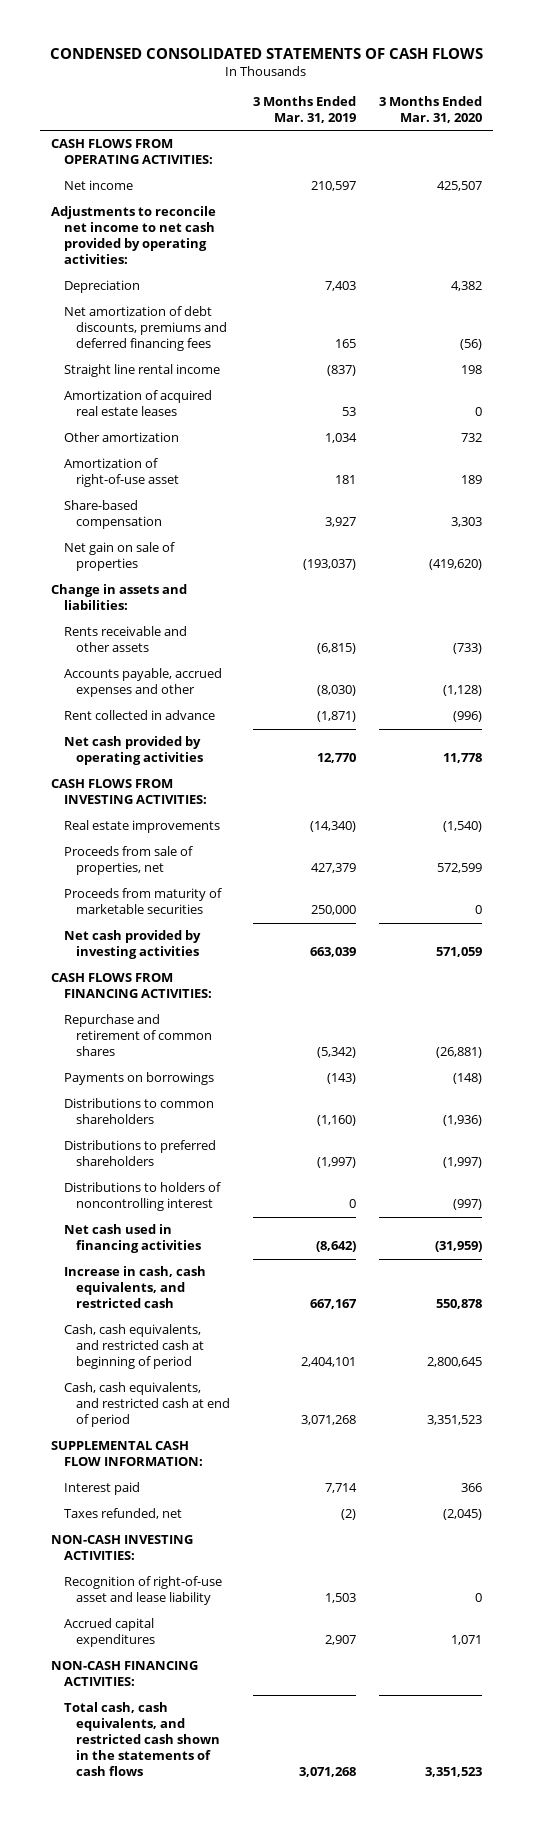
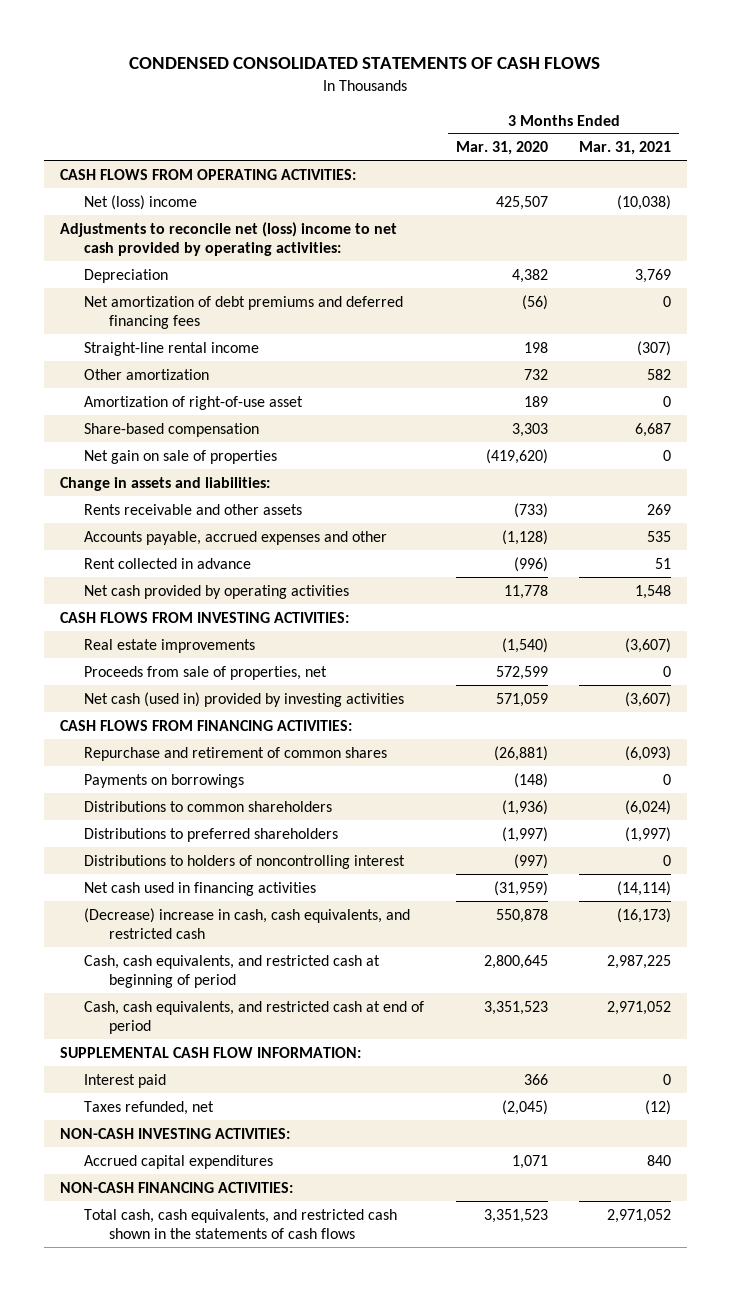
[252,95,356,123] 3 Months Ended Mar. 31, 2019 -> none
none -> [579,141,672,156] Mar. 31, 2021
[63,180,133,191] Net income -> [84,194,198,210] Net (loss) income
[51,206,217,265] Adjustments to reconcile net income to net cash provided by operating activities: -> [59,221,397,256] Adjustments to reconcile net (loss) income to net cash provided by operating activities:
[63,390,212,417] Amortization of acquired real estate leases -> none
[63,306,228,352] Net amortization of debt discounts, premiums and deferred financing fees -> [84,295,404,329] Net amortization of debt premiums and deferred financing fees
[63,364,220,378] Straight line rental income -> [84,341,260,356] Straight-line rental income
[63,888,222,915] Proceeds from maturity of marketable securities -> none
[63,930,201,960] Net cash provided by investing activities -> [84,691,405,707] Net cash (used in) provided by investing activities
[63,1266,206,1309] Increase in cash, cash equivalents, and restricted cash -> [84,907,411,939] (Decrease) increase in cash, cash equivalents, and restricted cash
[63,1576,222,1606] Recognition of right-of-use asset and lease liability -> none

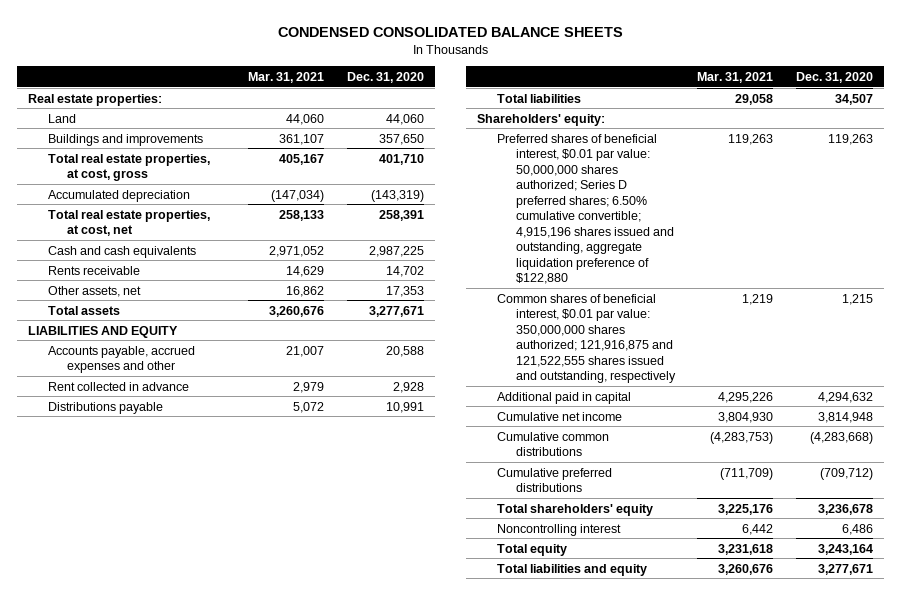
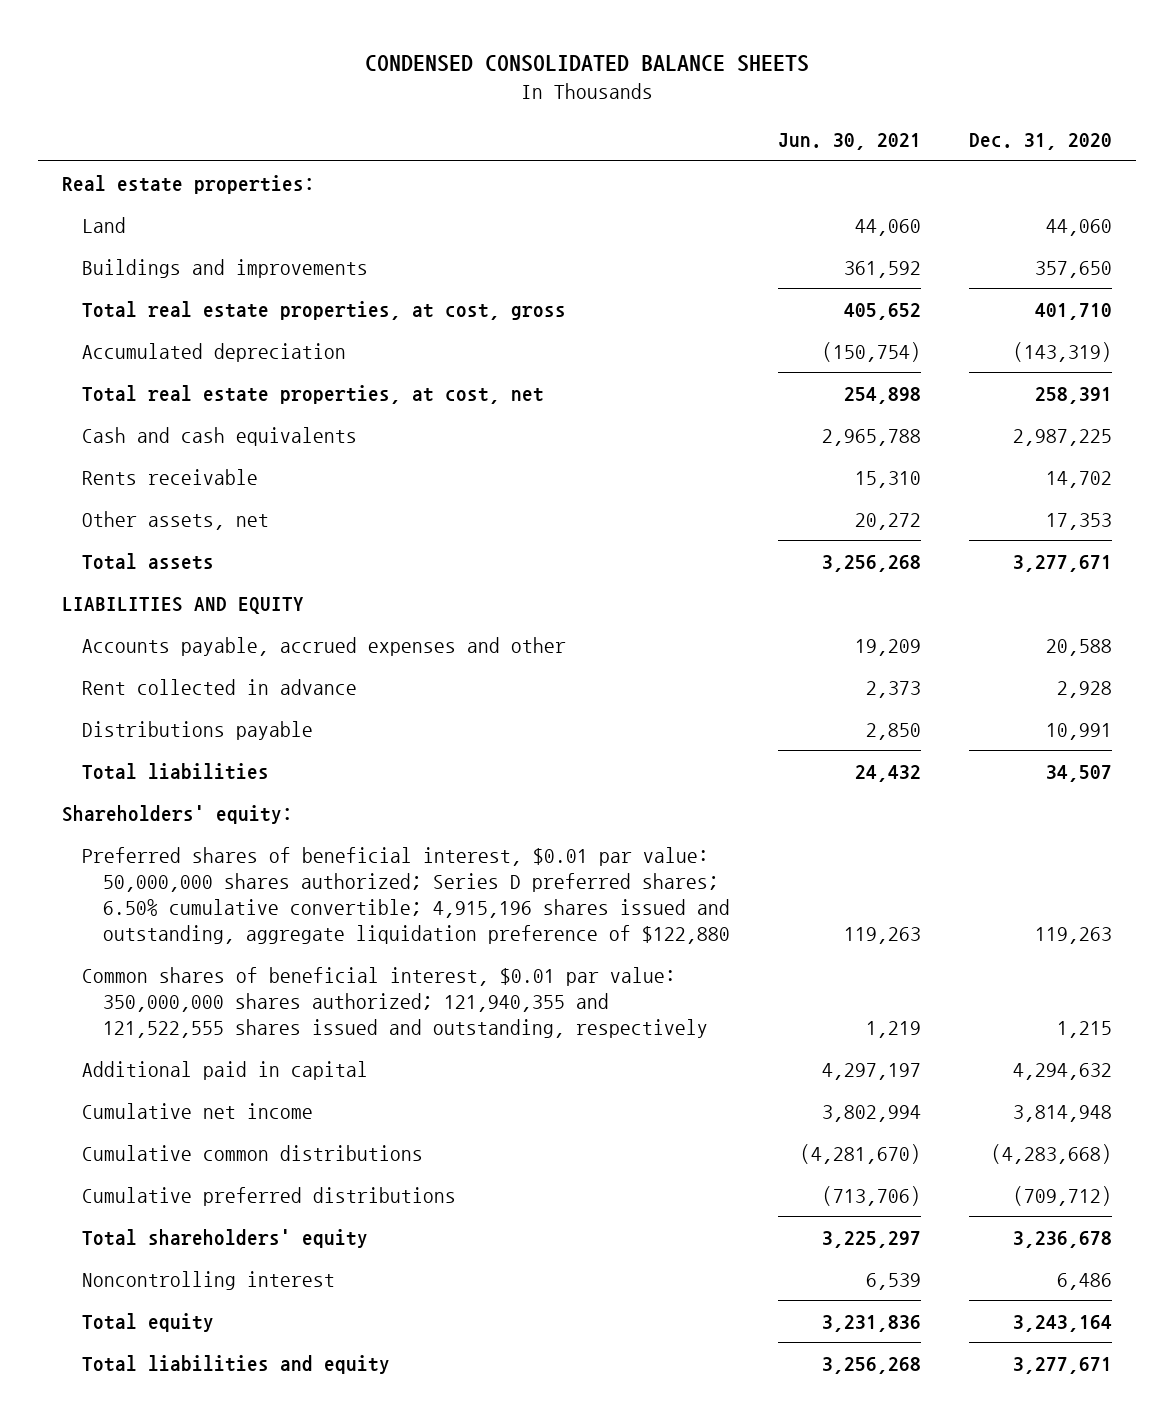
[248,71,325,83] Mar. 31, 2021 -> none
none -> [777,133,921,151] Jun. 30, 2021
[496,293,677,384] Common shares of beneficial interest, $0.01 par value: 350,000,000 shares authorized; 121,916,875 and 121,522,555 shares issued and outstanding, respectively -> [82,966,708,1038] Common shares of beneficial interest, $0.01 par value: 350,000,000 shares authorized; 121,940,355 and 121,522,555 shares issued and outstanding, respectively

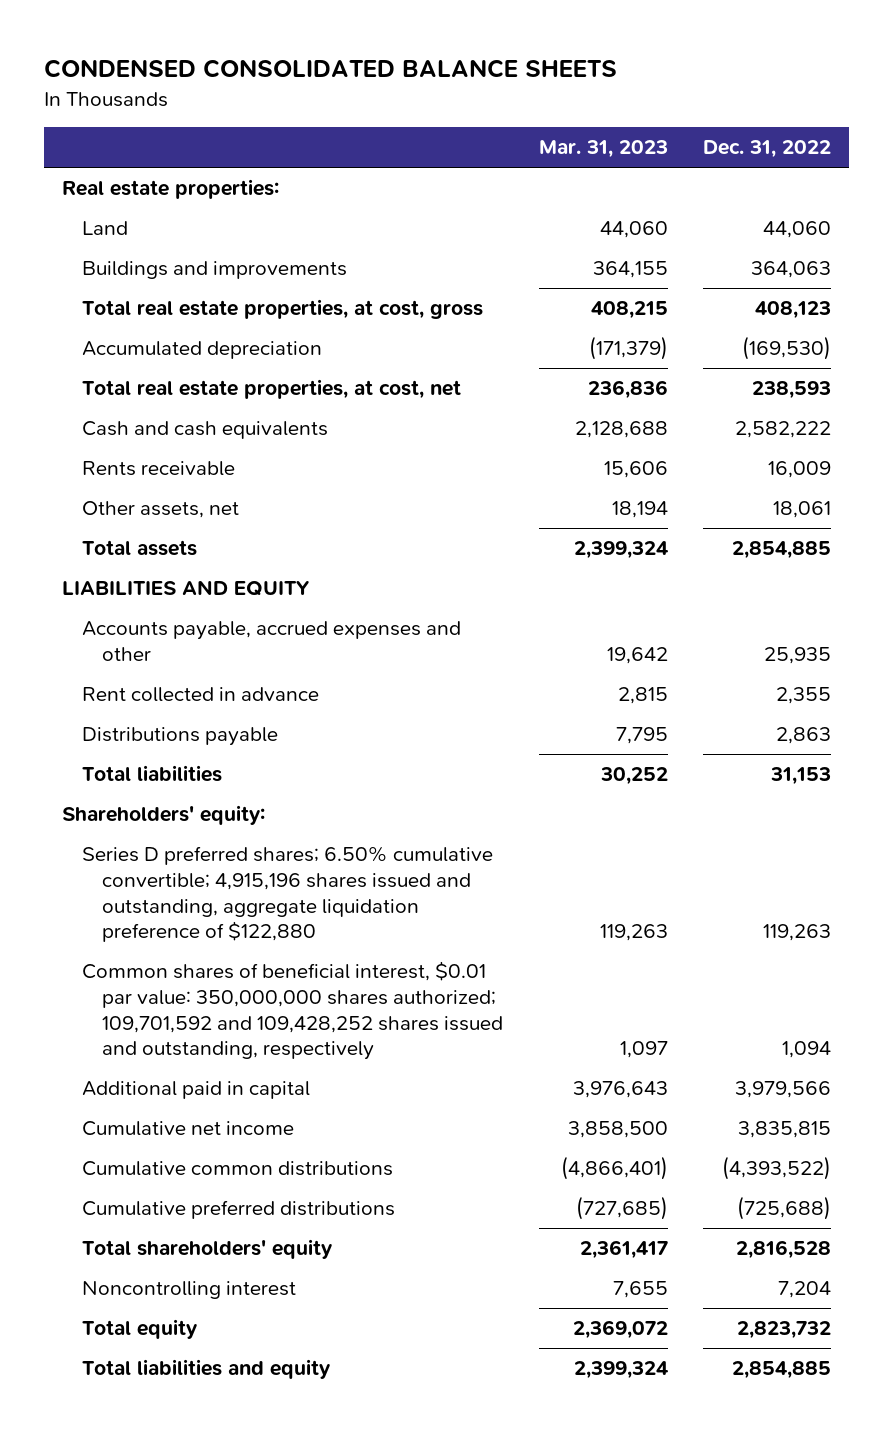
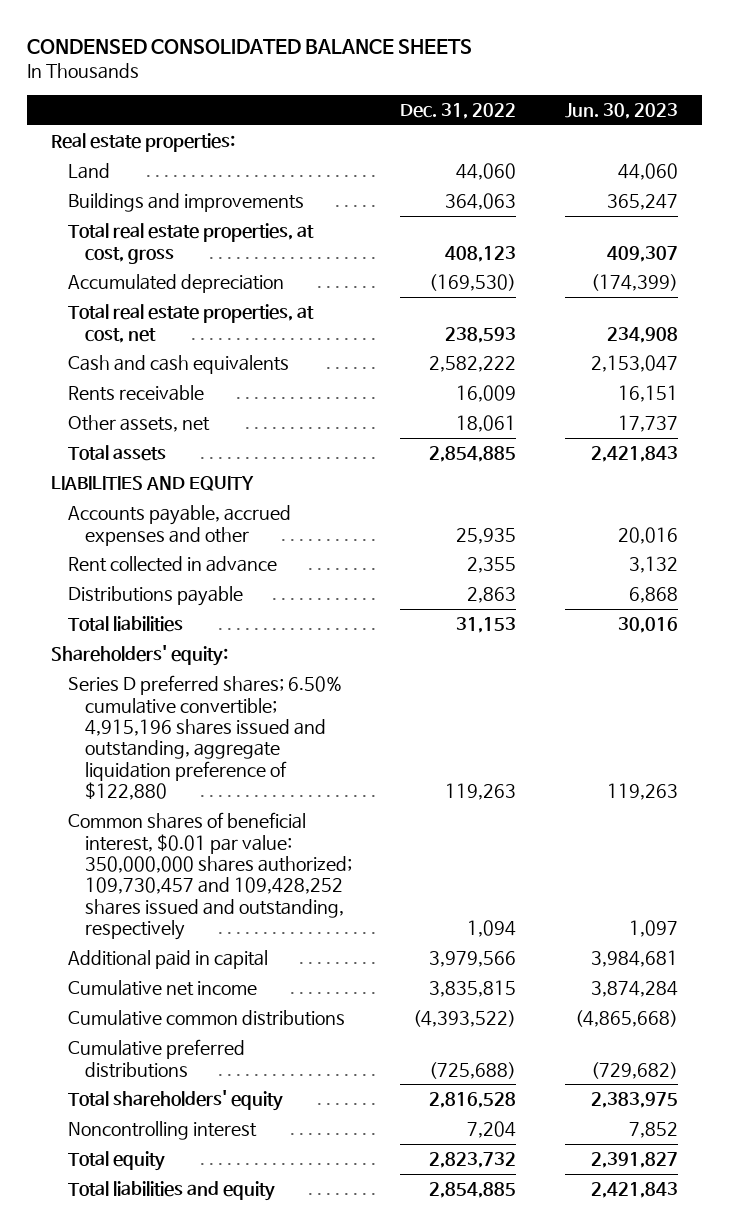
[538,140,668,159] Mar. 31, 2023 -> none
none -> [565,103,679,120] Jun. 30, 2023
[82,961,504,1061] Common shares of beneficial interest, $0.01 par value: 350,000,000 shares authorized; 109,701,592 and 109,428,252 shares issued and outstanding, respectively -> [67,812,352,941] Common shares of beneficial interest, $0.01 par value: 350,000,000 shares authorized; 109,730,457 and 109,428,252 shares issued and outstanding, respectively

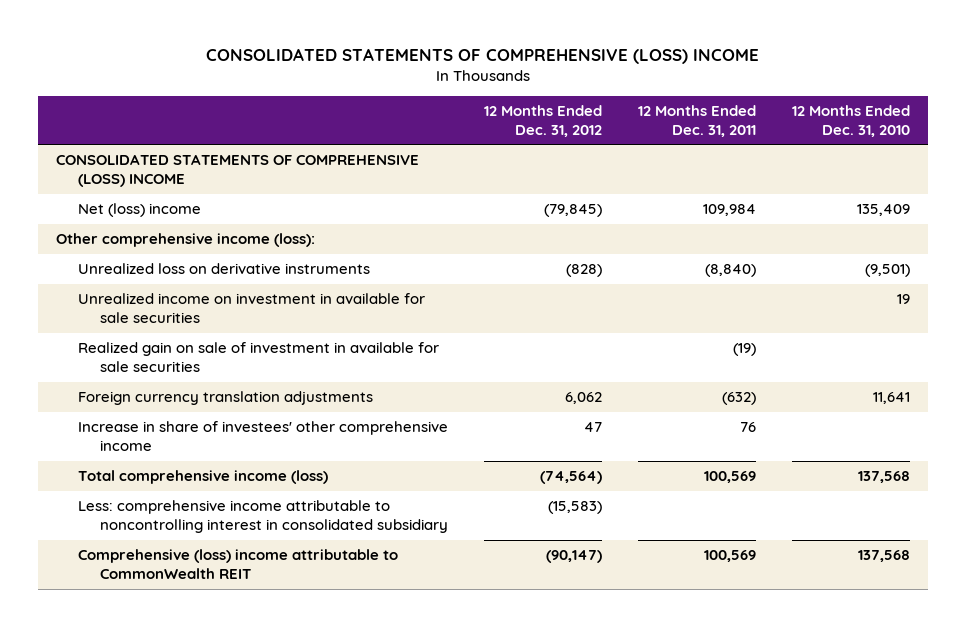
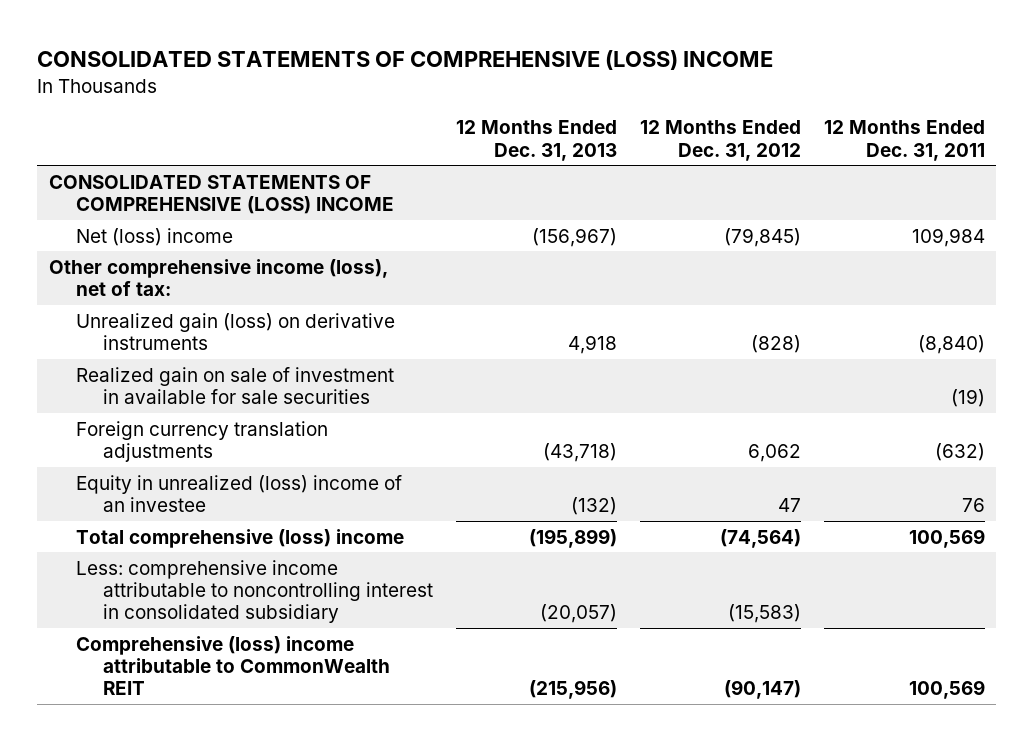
[791,104,910,137] 12 Months Ended Dec. 31, 2010 -> none
none -> [455,120,617,161] 12 Months Ended Dec. 31, 2013
[77,293,425,324] Unrealized income on investment in available for sale securities -> none
[55,233,315,248] Other comprehensive income (loss): -> [48,258,388,296] Other comprehensive income (loss), net of tax:
[77,263,370,275] Unrealized loss on derivative instruments -> [75,312,395,350] Unrealized gain (loss) on derivative instruments
[77,421,448,452] Increase in share of investees' other comprehensive income -> [75,474,402,512] Equity in unrealized (loss) income of an investee
[77,470,328,485] Total comprehensive income (loss) -> [75,528,404,548] Total comprehensive (loss) income

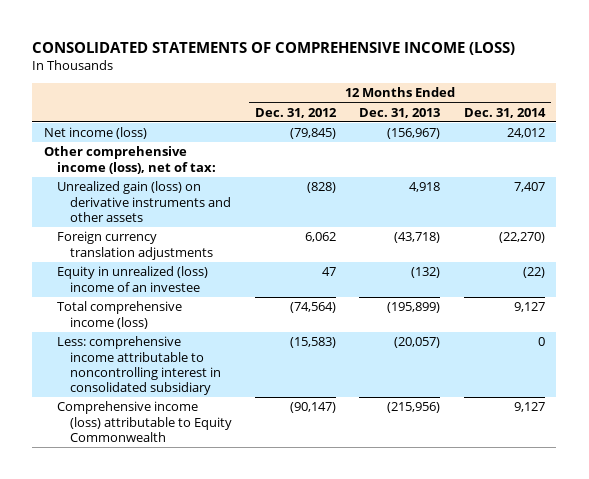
[37,49,774,70] CONSOLIDATED STATEMENTS OF COMPREHENSIVE (LOSS) INCOME -> [32,41,516,55] CONSOLIDATED STATEMENTS OF COMPREHENSIVE INCOME (LOSS)
[823,120,985,161] 12 Months Ended Dec. 31, 2011 -> none
none -> [463,107,546,118] Dec. 31, 2014
[48,174,394,214] CONSOLIDATED STATEMENTS OF COMPREHENSIVE (LOSS) INCOME -> none
[75,227,233,246] Net (loss) income -> [44,127,148,140] Net income (loss)
[75,366,394,404] Realized gain on sale of investment in available for sale securities -> none
[75,312,395,350] Unrealized gain (loss) on derivative instruments -> [56,181,231,222] Unrealized gain (loss) on derivative instruments and other assets
[75,528,404,548] Total comprehensive (loss) income -> [56,301,182,329] Total comprehensive income (loss)
[75,635,390,696] Comprehensive (loss) income attributable to CommonWealth REIT -> [56,401,232,442] Comprehensive income (loss) attributable to Equity Commonwealth

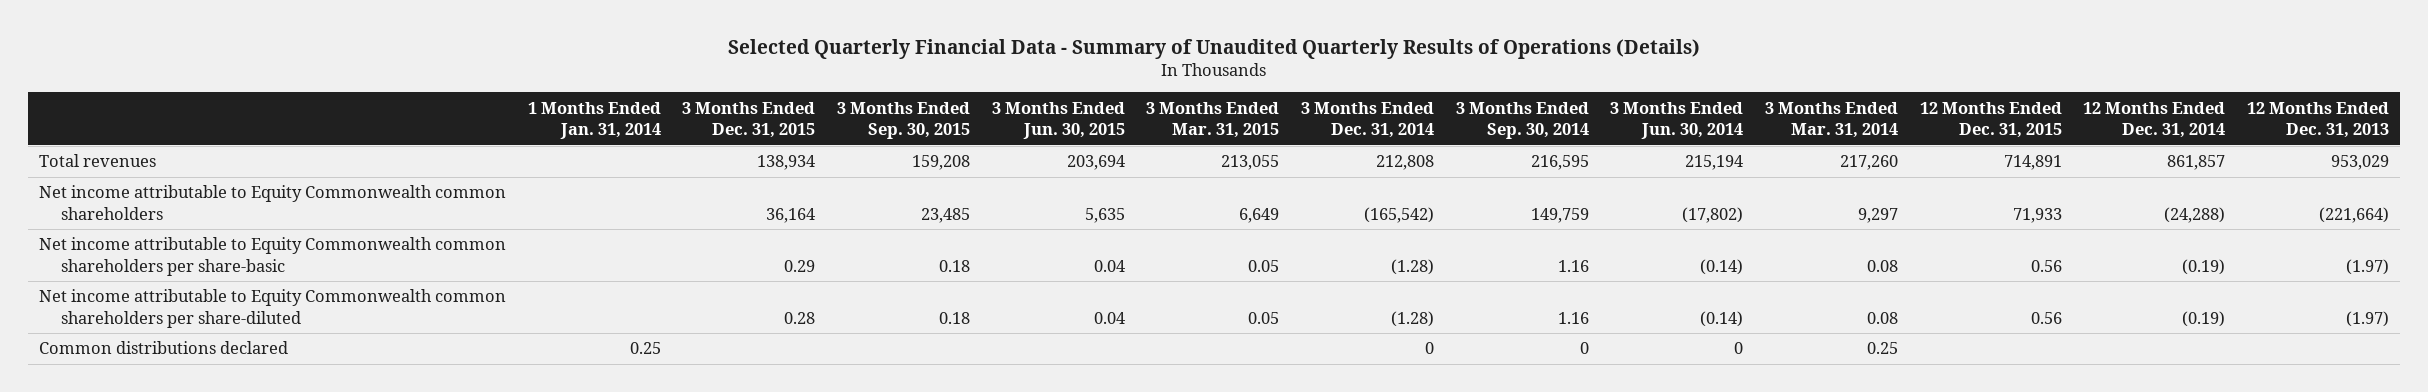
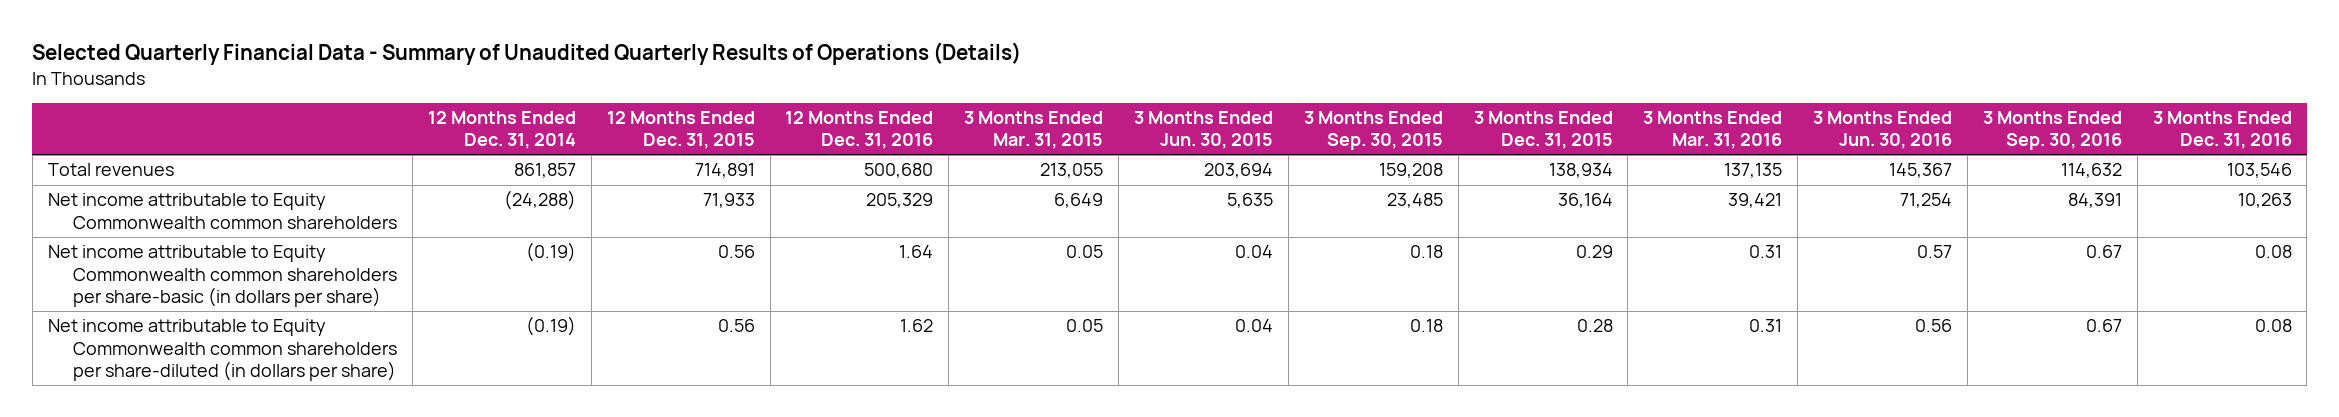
[527,101,661,140] 1 Months Ended Jan. 31, 2014 -> none
[1300,101,1434,139] 3 Months Ended Dec. 31, 2014 -> none
[1455,101,1589,140] 3 Months Ended Sep. 30, 2014 -> none
[1610,101,1744,140] 3 Months Ended Jun. 30, 2014 -> none
[1764,101,1898,139] 3 Months Ended Mar. 31, 2014 -> none
[2246,101,2389,139] 12 Months Ended Dec. 31, 2013 -> none
none -> [785,111,934,150] 12 Months Ended Dec. 31, 2016
none -> [1643,111,1783,150] 3 Months Ended Mar. 31, 2016
none -> [1813,111,1953,150] 3 Months Ended Jun. 30, 2016
none -> [1982,111,2122,151] 3 Months Ended Sep. 30, 2016
none -> [2152,111,2292,150] 3 Months Ended Dec. 31, 2016
[38,341,288,355] Common distributions declared -> none
[38,237,506,276] Net income attributable to Equity Commonwealth common shareholders per share-basic -> [47,245,398,307] Net income attributable to Equity Commonwealth common shareholders per share-basic (in dollars per share)
[38,289,506,328] Net income attributable to Equity Commonwealth common shareholders per share-diluted -> [47,319,398,381] Net income attributable to Equity Commonwealth common shareholders per share-diluted (in dollars per share)

